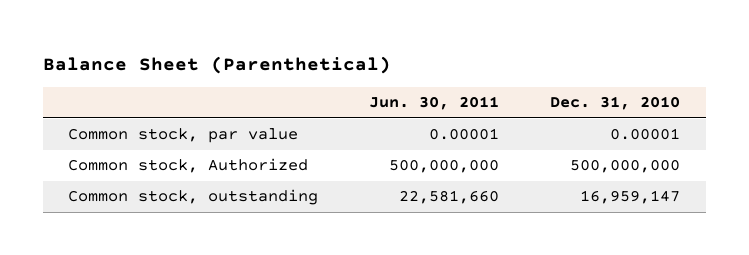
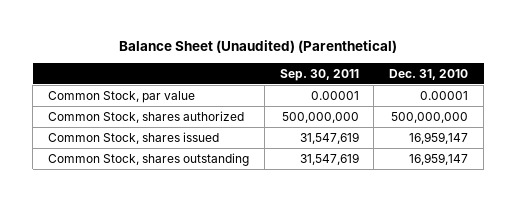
[43,55,392,74] Balance Sheet (Parenthetical) -> [119,39,398,53] Balance Sheet (Unaudited) (Parenthetical)
[369,96,500,111] Jun. 30, 2011 -> none
none -> [279,68,359,81] Sep. 30, 2011
[68,128,299,144] Common stock, par value -> [47,90,195,103] Common Stock, par value
[68,158,309,174] Common stock, Authorized -> [47,110,244,123] Common Stock, shares authorized
none -> [47,131,219,144] Common Stock, shares issued
[68,189,319,206] Common stock, outstanding -> [47,152,249,166] Common Stock, shares outstanding

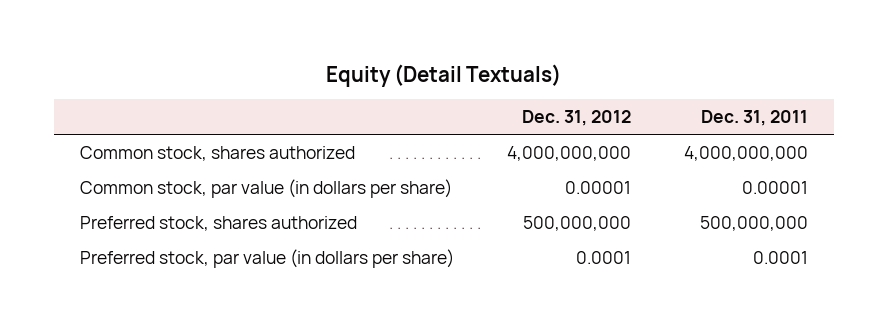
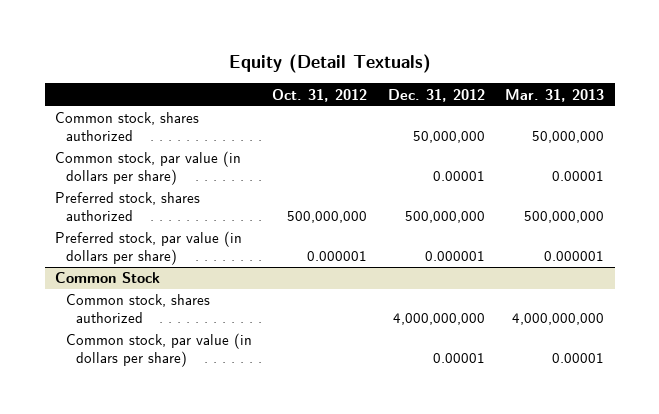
[700,110,808,127] Dec. 31, 2011 -> none
none -> [272,88,368,102] Oct. 31, 2012
none -> [505,88,605,102] Mar. 31, 2013
[507,145,632,161] 4,000,000,000 -> [412,130,485,143] 50,000,000
[576,250,632,264] 0.0001 -> [424,250,485,261] 0.000001
none -> [55,272,161,284] Common Stock
none -> [65,294,210,323] Common stock, shares authorized
none -> [65,333,252,367] Common stock, par value (in dollars per share)

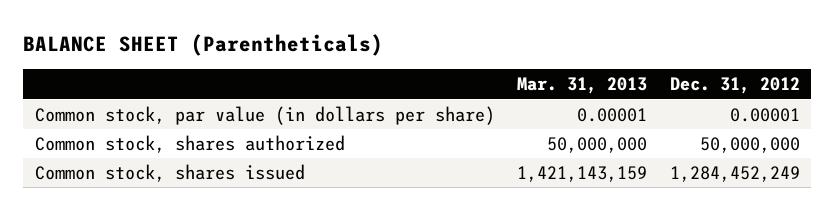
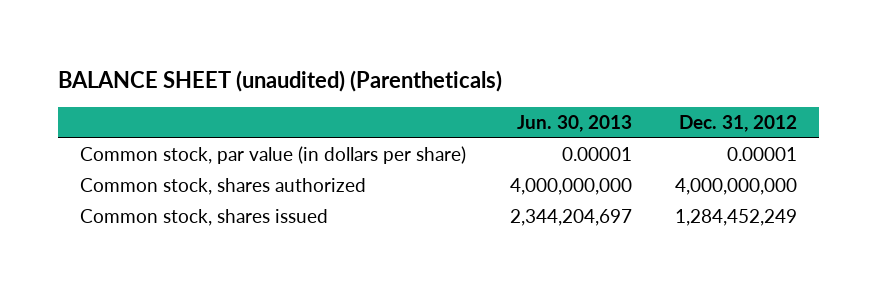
[23,34,384,57] BALANCE SHEET (Parentheticals) -> [58,69,503,92] BALANCE SHEET (unaudited) (Parentheticals)
[517,77,648,95] Mar. 31, 2013 -> none
none -> [516,114,632,132] Jun. 30, 2013
[699,136,800,153] 50,000,000 -> [675,178,798,196] 4,000,000,000

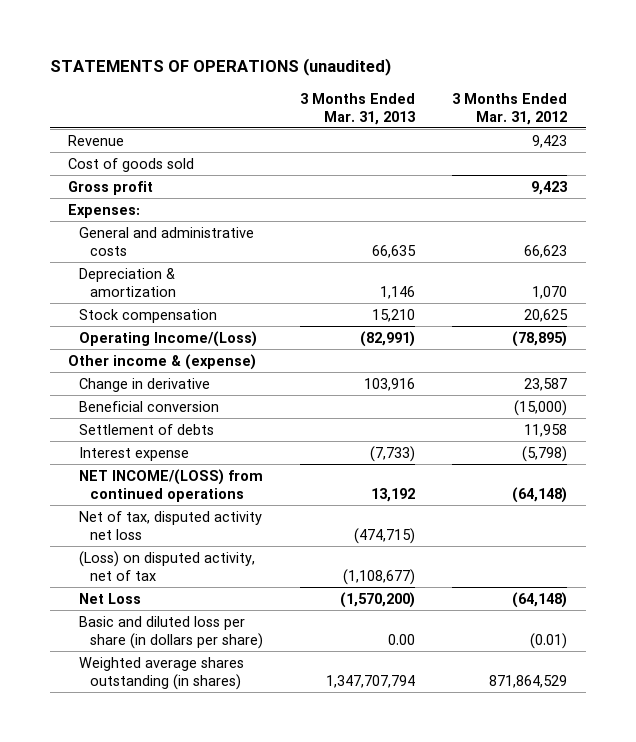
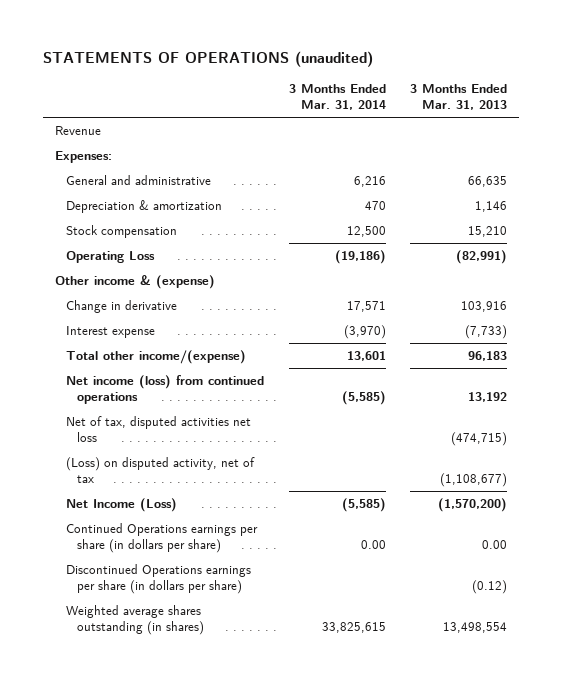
[452,92,568,125] 3 Months Ended Mar. 31, 2012 -> none
none -> [288,84,386,111] 3 Months Ended Mar. 31, 2014
[68,157,195,172] Cost of goods sold -> none
[68,180,154,195] Gross profit -> none
[79,226,255,256] General and administrative costs -> [66,175,212,186] General and administrative
[79,330,258,347] Operating Income/(Loss) -> [66,251,156,264] Operating Loss
[79,400,220,412] Beneficial conversion -> none
[79,423,215,435] Settlement of debts -> none
none -> [66,350,247,365] Total other income/(expense)
[79,468,264,502] NET INCOME/(LOSS) from continued operations -> [66,375,265,404] Net income (loss) from continued operations
[79,510,263,540] Net of tax, disputed activity net loss -> [66,416,252,442] Net of tax, disputed activities net loss
[79,615,263,649] Basic and diluted loss per share (in dollars per share) -> none
[79,592,142,604] Net Loss -> [66,498,178,513] Net Income (Loss)
none -> [66,523,259,553] Continued Operations earnings per share (in dollars per share)
none -> [66,564,252,594] Discontinued Operations earnings per share (in dollars per share)
[326,674,416,688] 1,347,707,794 -> [443,621,508,633] 13,498,554

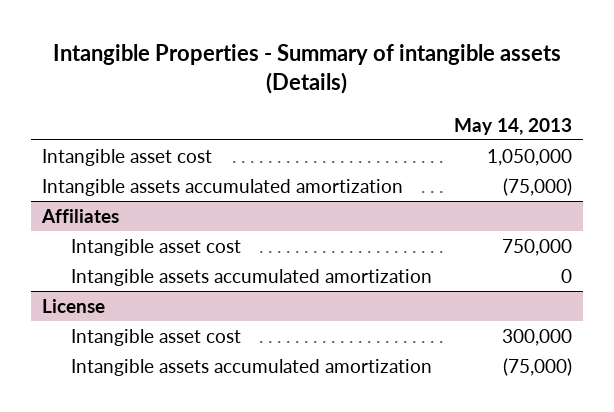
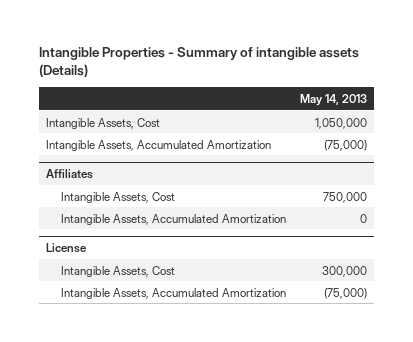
[41,149,212,167] Intangible asset cost -> [46,117,161,129] Intangible Assets, Cost
[41,179,403,197] Intangible assets accumulated amortization -> [46,139,272,151] Intangible Assets, Accumulated Amortization
[71,239,242,257] Intangible asset cost -> [60,191,175,203] Intangible Assets, Cost
[71,269,433,287] Intangible assets accumulated amortization -> [60,213,286,225] Intangible Assets, Accumulated Amortization
[71,329,242,347] Intangible asset cost -> [60,265,175,277] Intangible Assets, Cost
[71,359,433,377] Intangible assets accumulated amortization -> [60,287,286,299] Intangible Assets, Accumulated Amortization

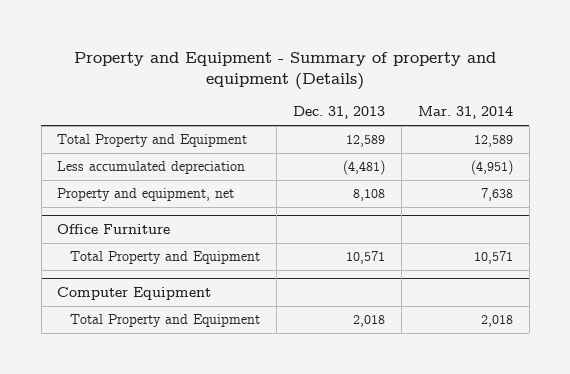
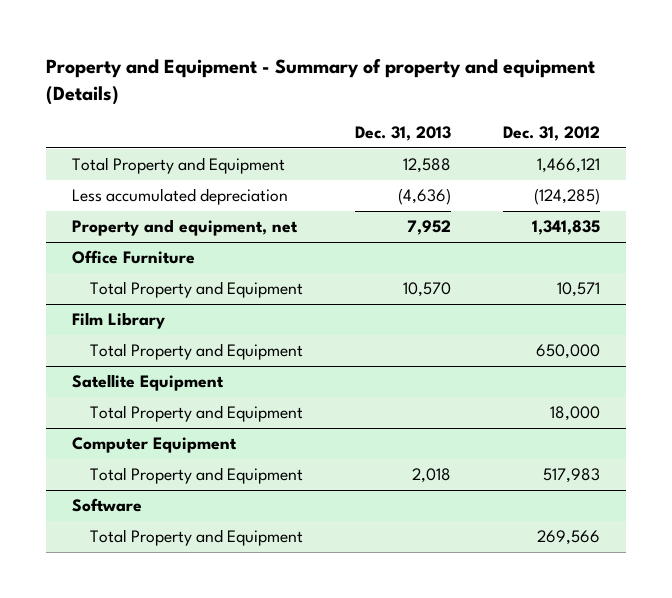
[417,106,513,120] Mar. 31, 2014 -> none
none -> [503,126,601,142] Dec. 31, 2012
[346,135,386,148] 12,589 -> [403,158,452,174] 12,588
[343,160,386,176] (4,481) -> [398,188,452,206] (4,636)
[353,189,386,202] 8,108 -> [407,220,452,236] 7,952
[346,251,386,265] 10,571 -> [403,282,452,298] 10,570
none -> [71,312,165,330] Film Library
none -> [90,343,304,361] Total Property and Equipment
none -> [71,374,224,392] Satellite Equipment
none -> [90,405,304,423] Total Property and Equipment
none -> [71,498,142,513] Software
none -> [90,529,304,547] Total Property and Equipment

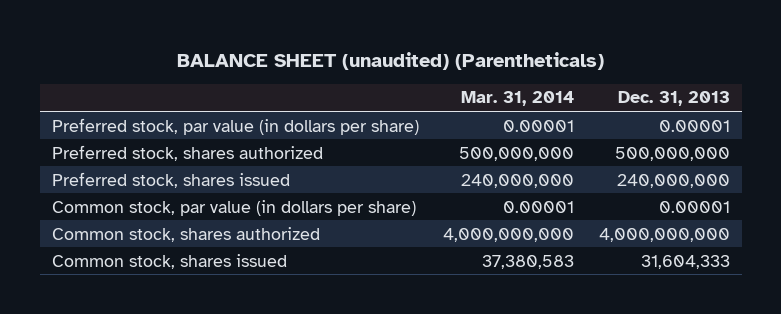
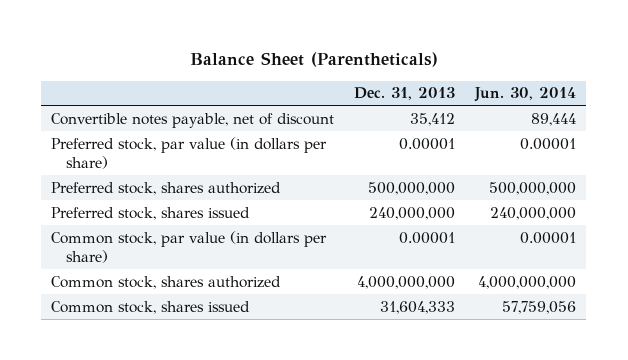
[176,51,604,70] BALANCE SHEET (unaudited) (Parentheticals) -> [189,52,438,68] Balance Sheet (Parentheticals)
[461,91,575,107] Mar. 31, 2014 -> none
none -> [474,87,577,103] Jun. 30, 2014
none -> [51,112,335,128] Convertible notes payable, net of discount

